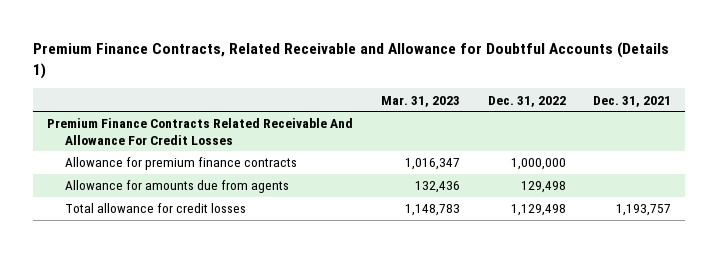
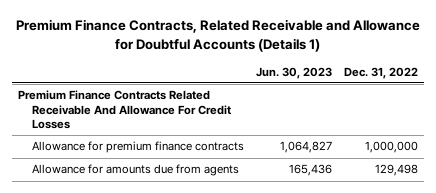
[380,95,460,107] Mar. 31, 2023 -> none
[593,95,672,107] Dec. 31, 2021 -> none
none -> [256,66,333,79] Jun. 30, 2023
[64,203,246,214] Total allowance for credit losses -> none

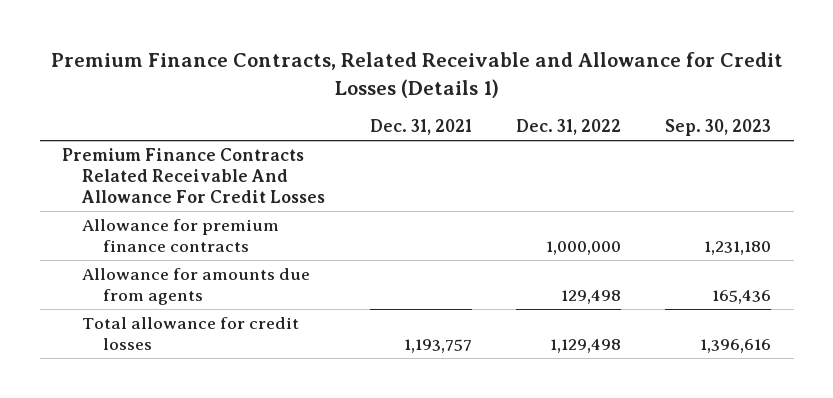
[16,19,421,52] Premium Finance Contracts, Related Receivable and Allowance for Doubtful Accounts (Details 1) -> [50,52,783,98] Premium Finance Contracts, Related Receivable and Allowance for Credit Losses (Details 1)
[256,66,333,79] Jun. 30, 2023 -> none
none -> [369,119,472,136] Dec. 31, 2021
none -> [665,119,772,137] Sep. 30, 2023
none -> [82,317,300,350] Total allowance for credit losses

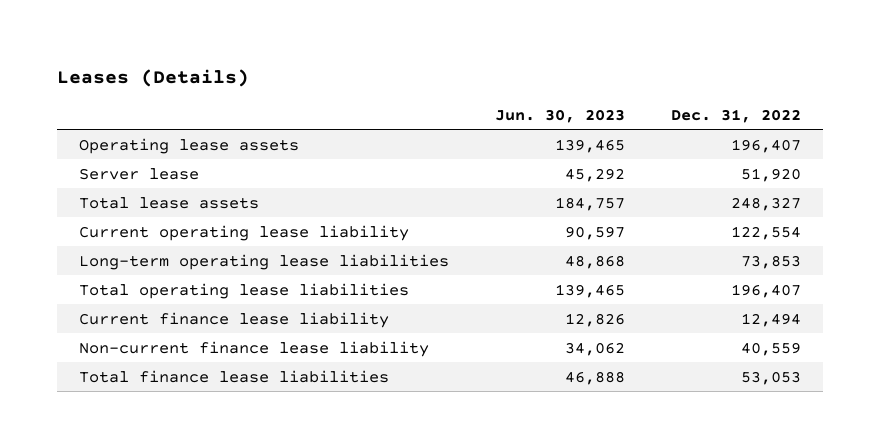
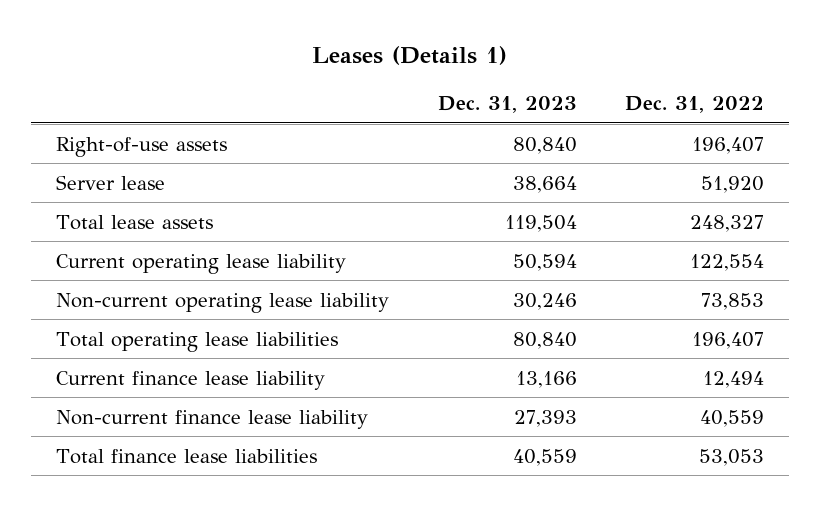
[56,69,249,88] Leases (Details) -> [312,46,508,66] Leases (Details 1)
[494,109,625,124] Jun. 30, 2023 -> none
none -> [437,96,577,114] Dec. 31, 2023
[79,137,300,154] Operating lease assets -> [55,136,227,157] Right-of-use assets
[79,253,450,270] Long-term operating lease liabilities -> [55,292,389,313] Non-current operating lease liability

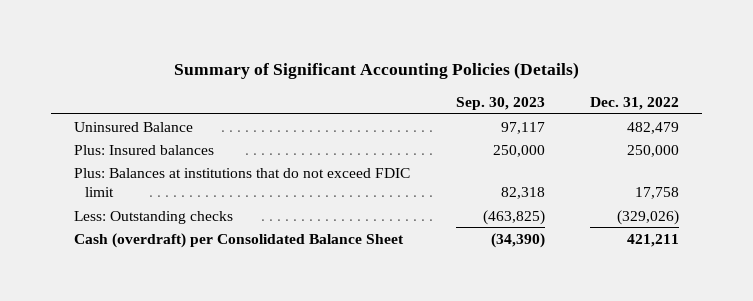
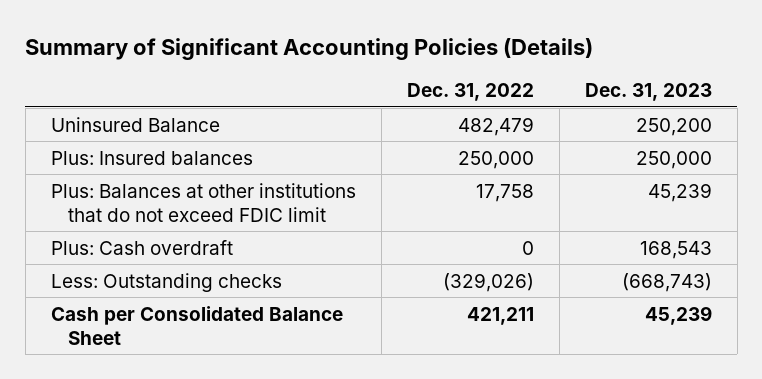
[455,97,545,111] Sep. 30, 2023 -> none
none -> [584,83,712,102] Dec. 31, 2023
[73,167,410,198] Plus: Balances at institutions that do not exceed FDIC limit -> [50,182,356,222] Plus: Balances at other institutions that do not exceed FDIC limit
none -> [50,239,233,255] Plus: Cash overdraft
[73,232,404,248] Cash (overdraft) per Consolidated Balance Sheet -> [50,305,343,345] Cash per Consolidated Balance Sheet

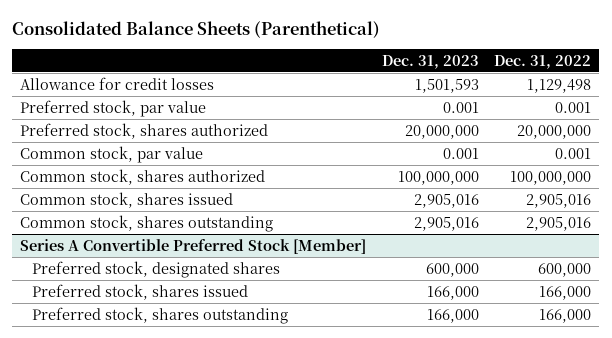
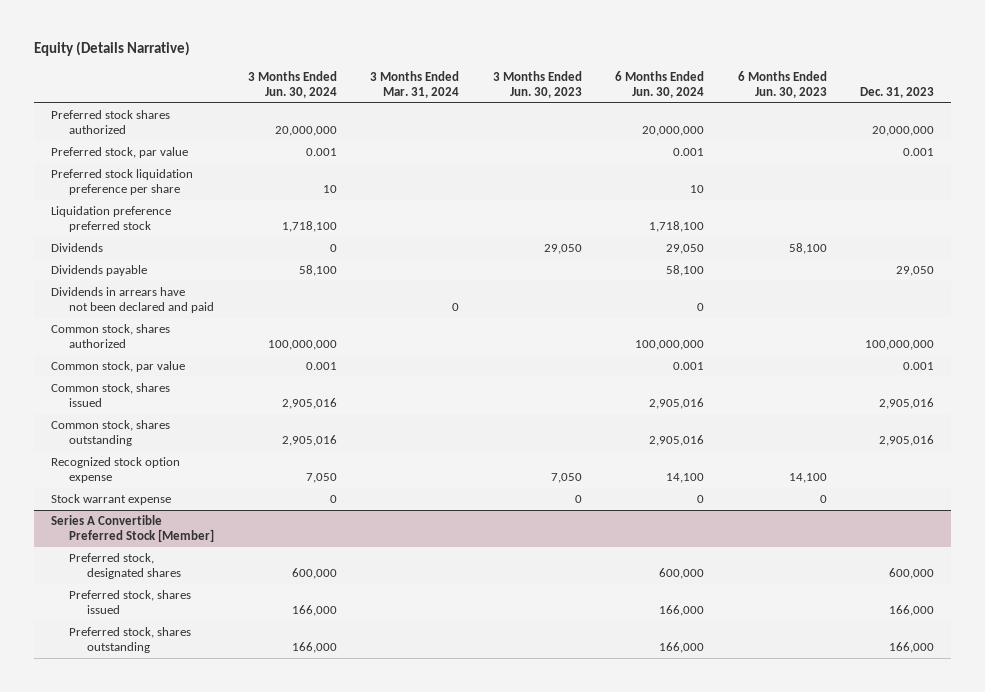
[12,20,381,38] Consolidated Balance Sheets (Parenthetical) -> [33,41,190,57] Equity (Details Narrative)
[494,54,592,69] Dec. 31, 2022 -> none
none -> [247,71,337,99] 3 Months Ended Jun. 30, 2024
none -> [370,71,460,99] 3 Months Ended Mar. 31, 2024
none -> [492,71,582,99] 3 Months Ended Jun. 30, 2023
none -> [615,71,705,99] 6 Months Ended Jun. 30, 2024
none -> [737,71,827,99] 6 Months Ended Jun. 30, 2023
[20,76,215,90] Allowance for credit losses -> none
none -> [50,110,170,134] Preferred stock shares authorized
[20,122,269,139] Preferred stock, shares authorized -> none
none -> [50,169,193,195] Preferred stock liquidation preference per share
none -> [50,206,171,232] Liquidation preference preferred stock
none -> [50,243,103,253] Dividends
none -> [50,265,147,277] Dividends payable
none -> [50,287,214,313] Dividends in arrears have not been declared and paid
[20,145,204,163] Common stock, par value -> [50,361,185,373] Common stock, par value
none -> [50,457,180,483] Recognized stock option expense
none -> [50,494,171,506] Stock warrant expense

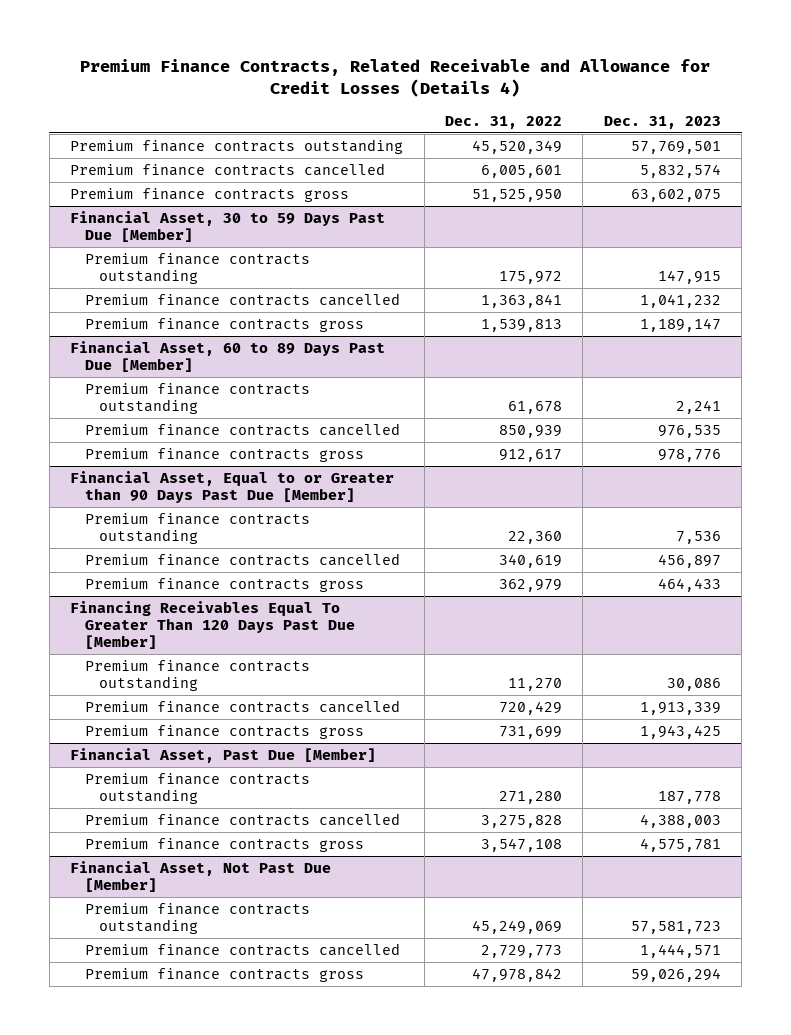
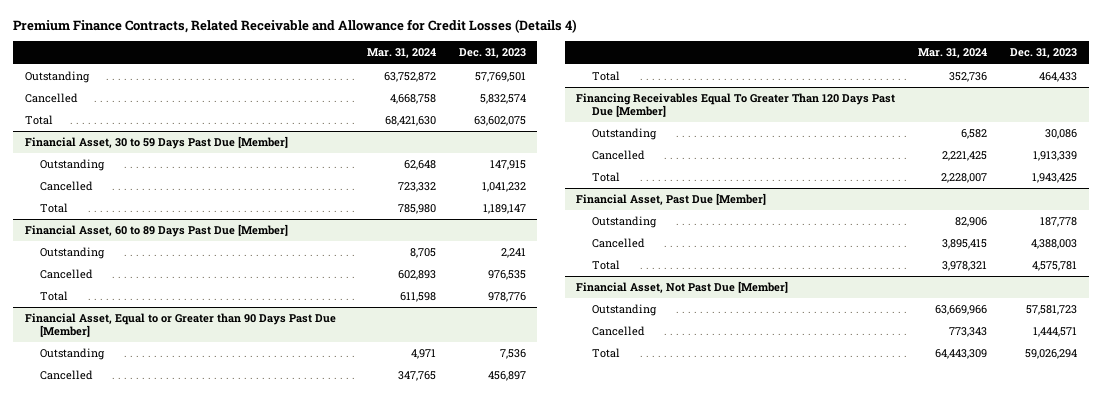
[444,115,562,129] Dec. 31, 2022 -> none
none -> [366,48,436,59] Mar. 31, 2024
[70,139,404,155] Premium finance contracts outstanding -> [24,71,90,84] Outstanding
[70,163,386,177] Premium finance contracts cancelled -> [24,93,78,104] Cancelled
[70,188,350,203] Premium finance contracts gross -> [24,115,53,126] Total
[84,253,310,284] Premium finance contracts outstanding -> [39,159,105,172] Outstanding
[84,293,400,307] Premium finance contracts cancelled -> [39,181,93,192] Cancelled
[84,318,364,333] Premium finance contracts gross -> [39,203,68,214] Total
[84,383,310,414] Premium finance contracts outstanding -> [39,247,105,260] Outstanding
[84,423,400,437] Premium finance contracts cancelled -> [39,269,93,280] Cancelled
[84,448,364,463] Premium finance contracts gross -> [39,291,68,302] Total
[84,513,310,544] Premium finance contracts outstanding -> [39,348,105,361] Outstanding
[84,553,400,567] Premium finance contracts cancelled -> [39,370,93,381] Cancelled
[84,578,364,593] Premium finance contracts gross -> [591,71,620,82] Total
[84,660,310,691] Premium finance contracts outstanding -> [591,128,657,141] Outstanding
[84,700,400,714] Premium finance contracts cancelled -> [591,150,645,161] Cancelled
[84,725,364,740] Premium finance contracts gross -> [591,172,620,183] Total
[84,773,310,804] Premium finance contracts outstanding -> [591,216,657,229] Outstanding
[84,813,400,827] Premium finance contracts cancelled -> [591,238,645,249] Cancelled
[84,838,364,853] Premium finance contracts gross -> [591,260,620,271] Total
[84,903,310,934] Premium finance contracts outstanding -> [591,304,657,317] Outstanding
[84,943,400,957] Premium finance contracts cancelled -> [591,326,645,337] Cancelled
[84,968,364,983] Premium finance contracts gross -> [591,348,620,359] Total

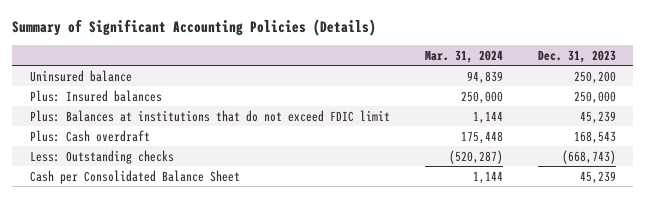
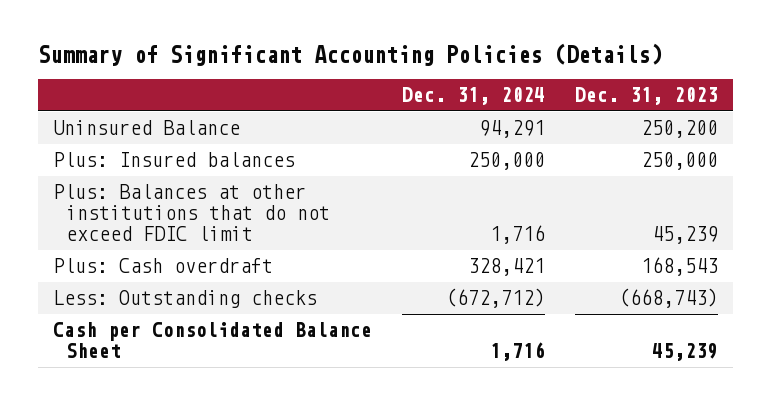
[424,50,503,64] Mar. 31, 2024 -> none
none -> [401,87,545,106] Dec. 31, 2024
[29,69,132,82] Uninsured balance -> [52,120,240,136] Uninsured Balance
[29,109,390,122] Plus: Balances at institutions that do not exceed FDIC limit -> [52,184,330,242] Plus: Balances at other institutions that do not exceed FDIC limit

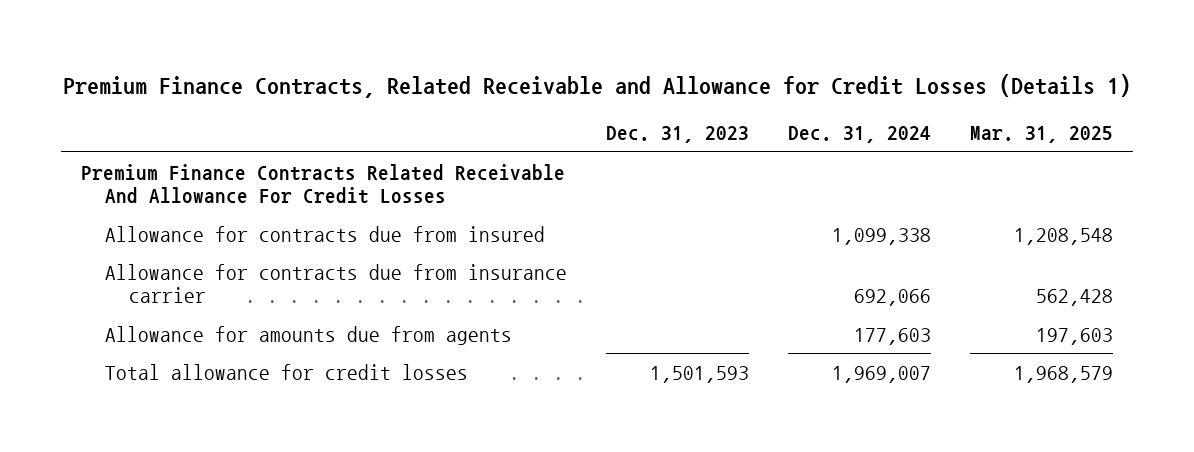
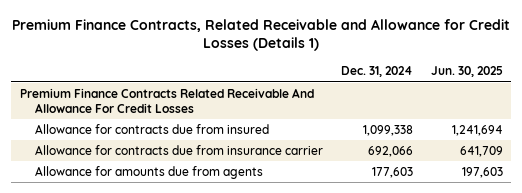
[605,125,749,143] Dec. 31, 2023 -> none
[970,125,1114,143] Mar. 31, 2025 -> none
none -> [430,66,503,78] Jun. 30, 2025
[104,363,468,380] Total allowance for credit losses -> none

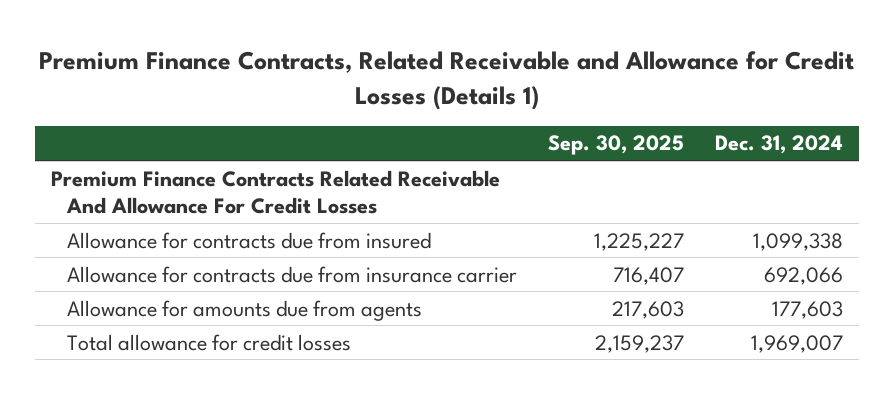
[430,66,503,78] Jun. 30, 2025 -> none
none -> [547,135,684,156] Sep. 30, 2025
none -> [66,333,351,351] Total allowance for credit losses

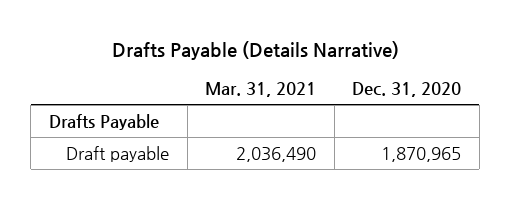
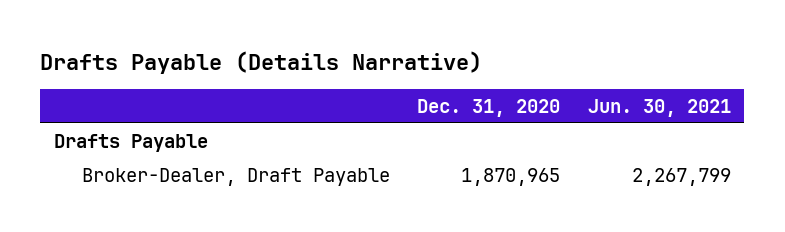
[205,82,317,98] Mar. 31, 2021 -> none
none -> [587,98,731,117] Jun. 30, 2021
[66,145,170,162] Draft payable -> [82,167,391,186] Broker-Dealer, Draft Payable

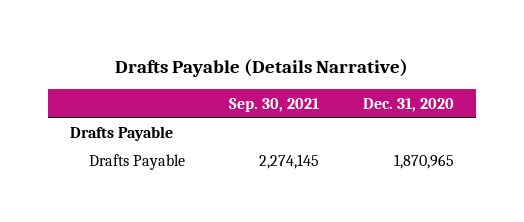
[587,98,731,117] Jun. 30, 2021 -> none
none -> [228,97,319,112] Sep. 30, 2021
[82,167,391,186] Broker-Dealer, Draft Payable -> [88,153,185,170] Drafts Payable

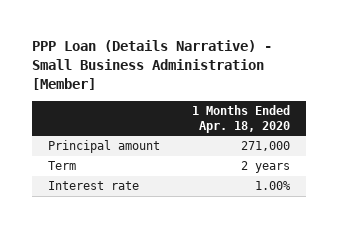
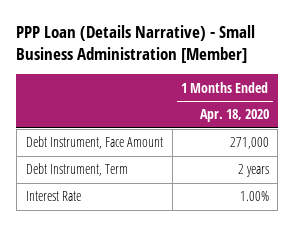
[48,140,161,154] Principal amount -> [25,136,163,150] Debt Instrument, Face Amount
[48,161,77,171] Term -> [25,163,128,177] Debt Instrument, Term
[48,181,140,191] Interest rate -> [25,191,81,202] Interest Rate

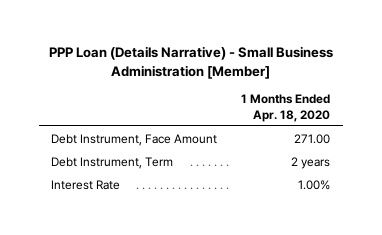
[229,137,269,150] 271,000 -> [294,133,331,144] 271.00

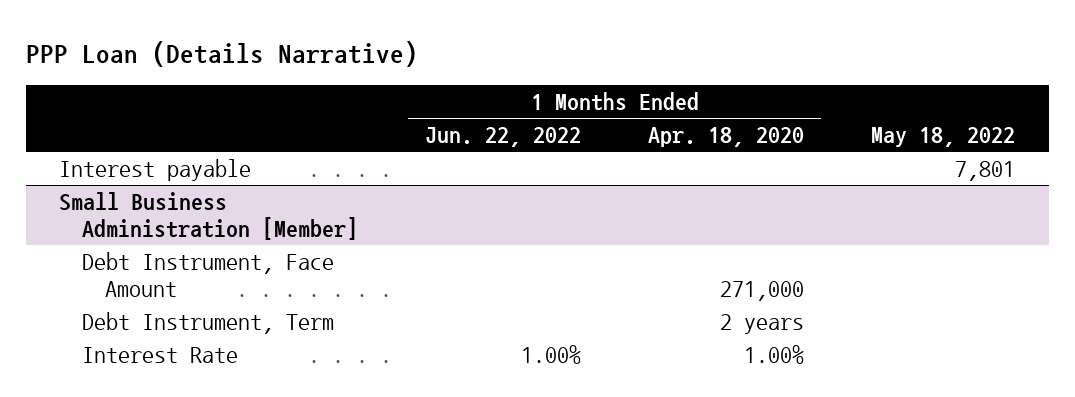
[48,46,333,79] PPP Loan (Details Narrative) - Small Business Administration [Member] -> [25,41,418,68] PPP Loan (Details Narrative)
none -> [425,127,582,148] Jun. 22, 2022
none -> [871,127,1016,148] May 18, 2022
none -> [59,158,252,181] Interest payable
none -> [59,191,359,240] Small Business Administration [Member]
[294,133,331,144] 271.00 -> [720,280,805,301] 271,000

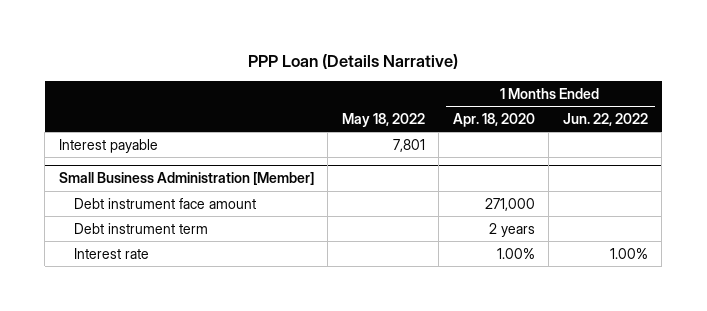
[82,251,335,297] Debt Instrument, Face Amount -> [73,197,256,209] Debt instrument face amount
[82,311,335,334] Debt Instrument, Term -> [73,222,208,234] Debt instrument term
[82,346,239,363] Interest Rate -> [73,247,149,259] Interest rate

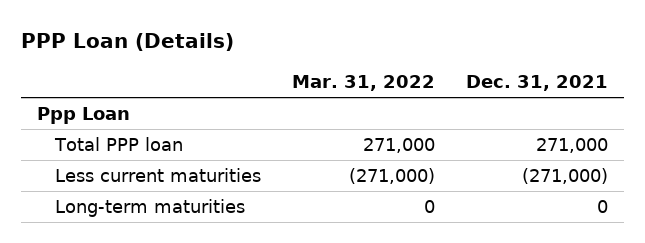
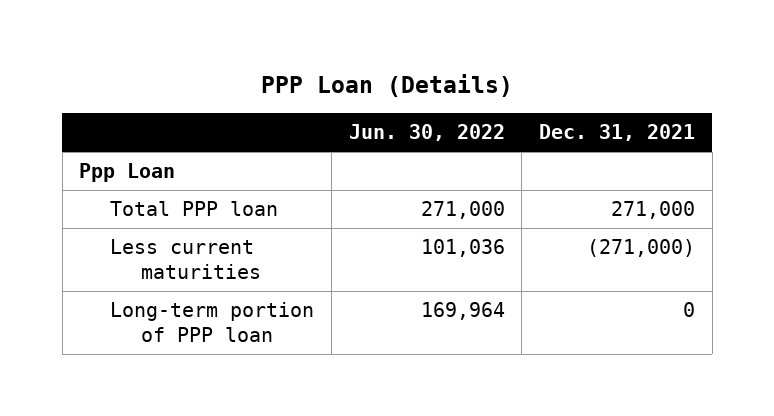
[292,74,436,91] Mar. 31, 2022 -> none
none -> [348,124,505,142] Jun. 30, 2022
[55,199,246,218] Long-term maturities -> [110,302,315,343] Long-term portion of PPP loan

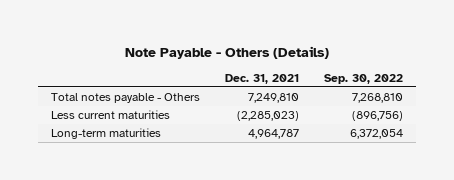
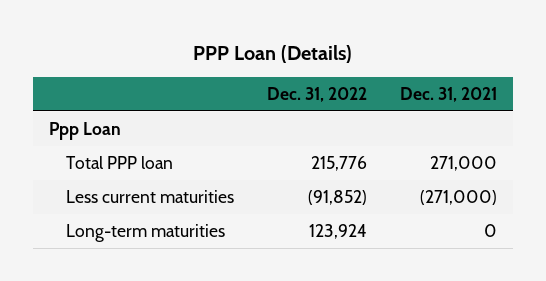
[124,45,329,59] Note Payable - Others (Details) -> [193,44,353,63] PPP Loan (Details)
[324,73,404,84] Sep. 30, 2022 -> none
none -> [266,87,367,103] Dec. 31, 2022
[50,93,200,104] Total notes payable - Others -> none
none -> [49,121,122,140] Ppp Loan
none -> [65,155,173,169] Total PPP loan
[236,111,299,122] (2,285,023) -> [419,189,497,205] (271,000)
[247,129,299,140] 4,964,787 -> [483,223,497,237] 0

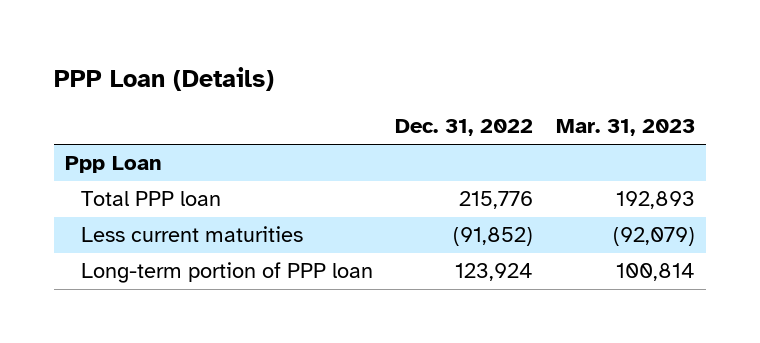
[399,87,497,103] Dec. 31, 2021 -> none
none -> [555,119,695,137] Mar. 31, 2023
[65,223,225,242] Long-term maturities -> [81,262,374,284] Long-term portion of PPP loan

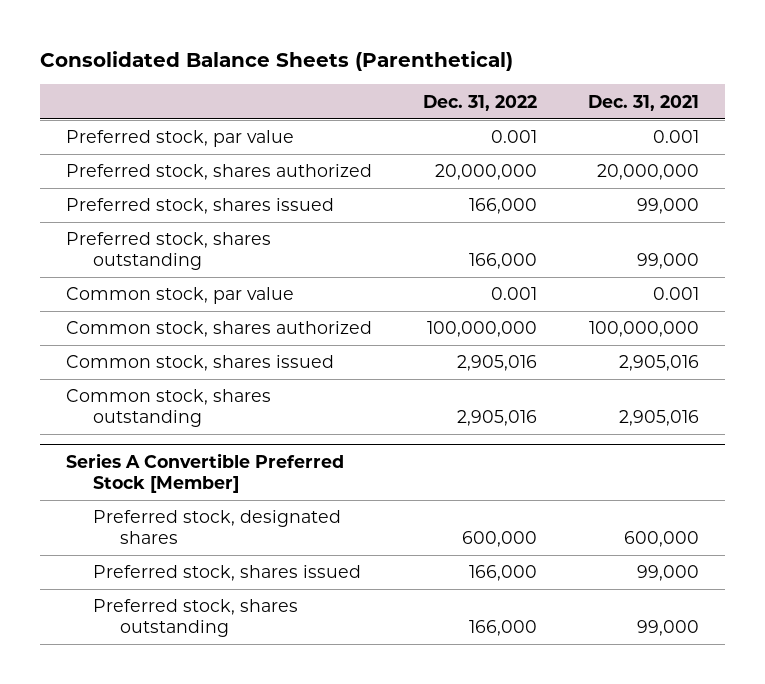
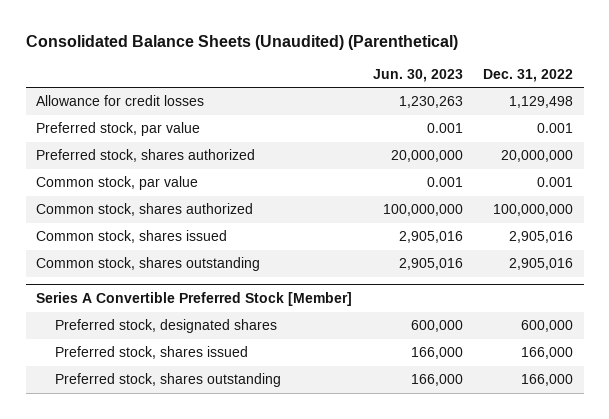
[40,51,514,72] Consolidated Balance Sheets (Parenthetical) -> [25,34,458,50] Consolidated Balance Sheets (Unaudited) (Parenthetical)
[587,94,699,111] Dec. 31, 2021 -> none
none -> [372,68,463,82] Jun. 30, 2023
none -> [35,95,204,107] Allowance for credit losses
[65,198,334,215] Preferred stock, shares issued -> none
[65,232,271,271] Preferred stock, shares outstanding -> none

